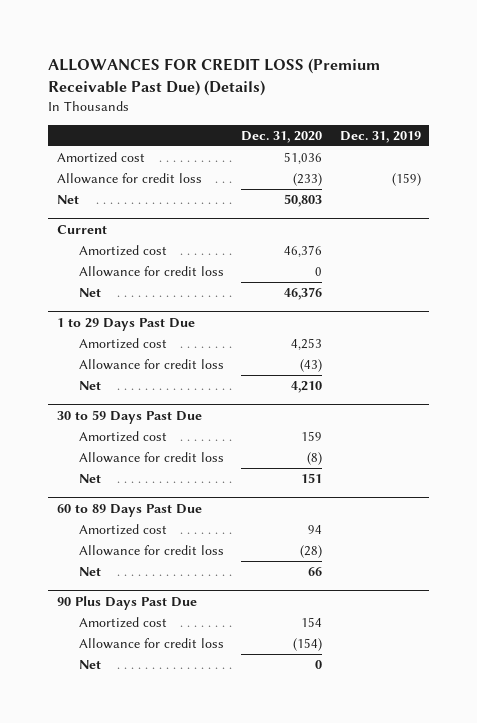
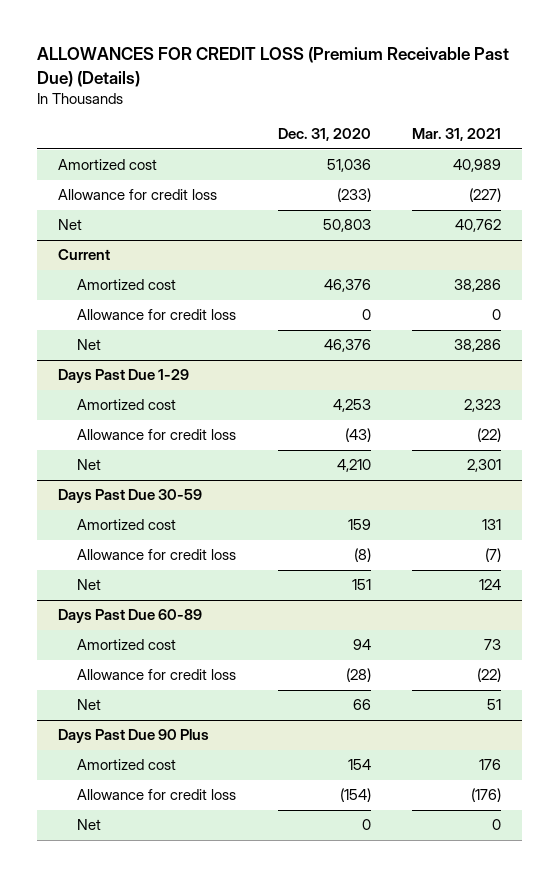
[339,130,421,143] Dec. 31, 2019 -> none
none -> [411,128,501,142] Mar. 31, 2021
[56,317,195,331] 1 to 29 Days Past Due -> [57,369,189,384] Days Past Due 1-29
[56,409,202,424] 30 to 59 Days Past Due -> [57,489,202,504] Days Past Due 30-59
[56,503,202,517] 60 to 89 Days Past Due -> [57,609,202,624] Days Past Due 60-89
[56,595,197,610] 90 Plus Days Past Due -> [57,729,209,744] Days Past Due 90 Plus

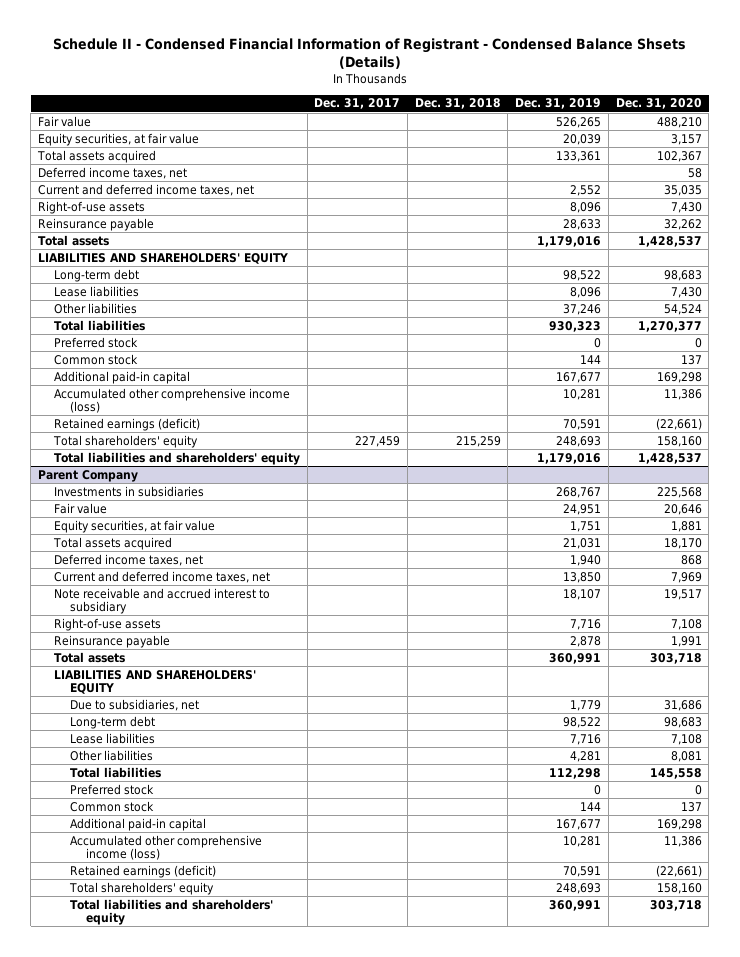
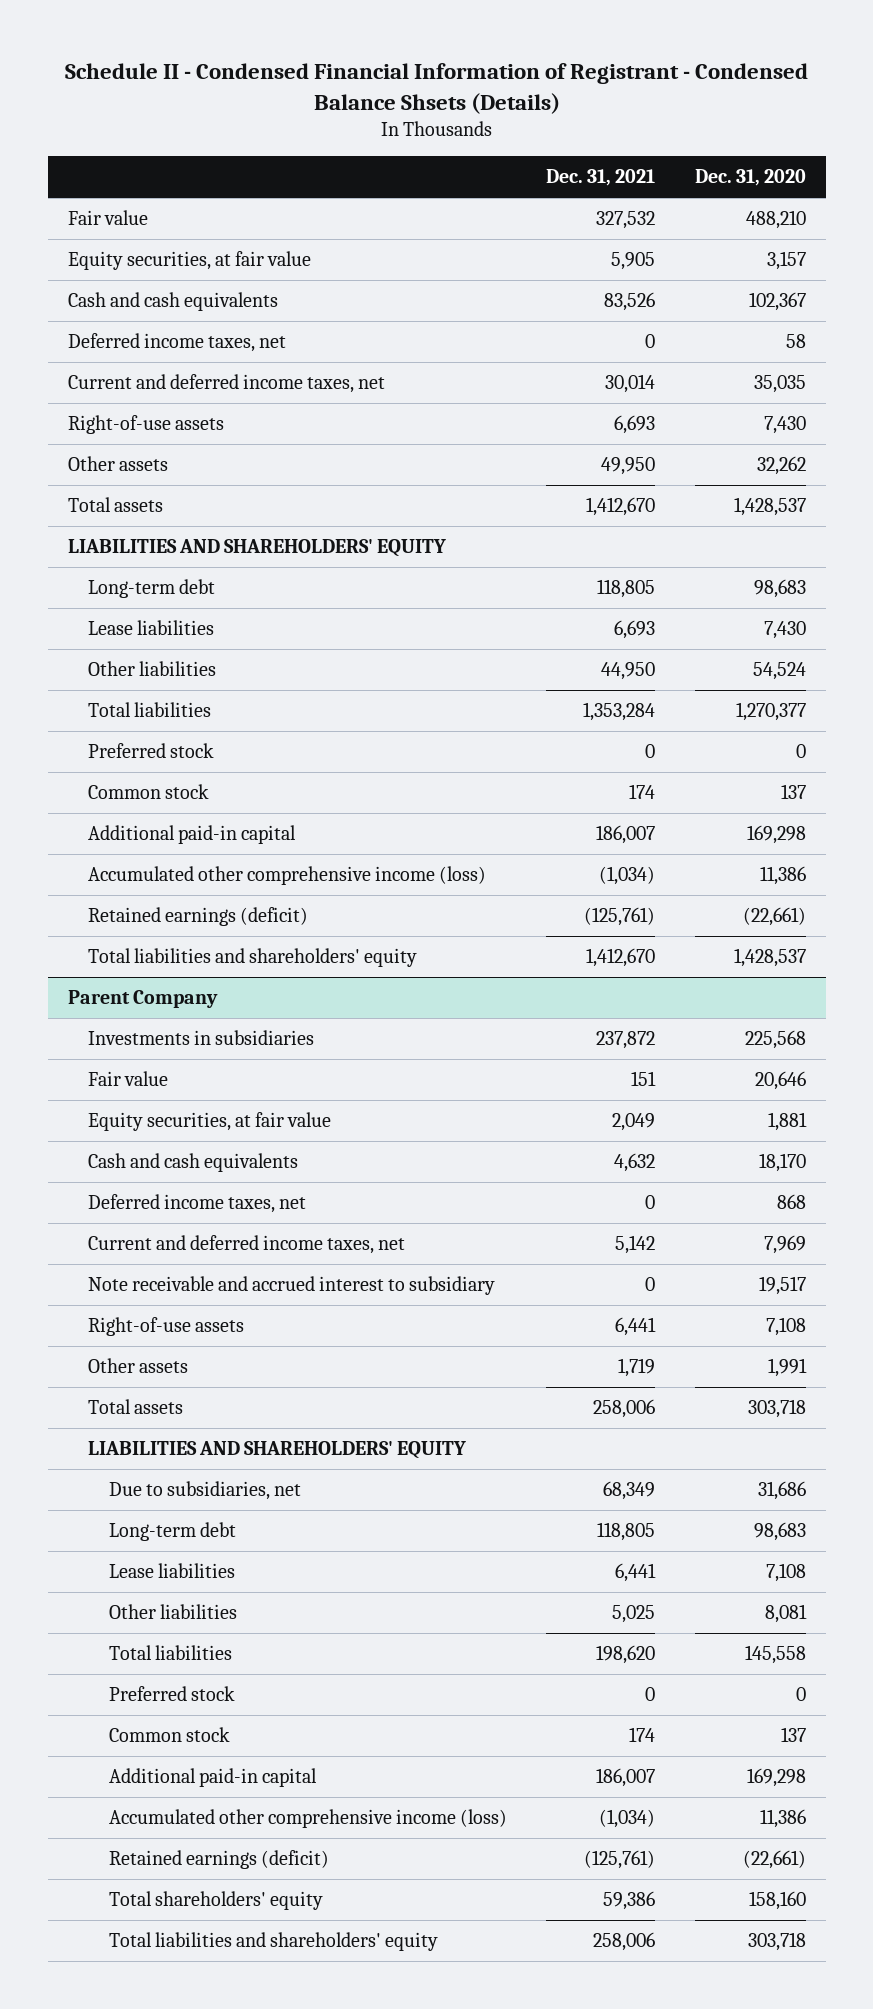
[314,98,401,110] Dec. 31, 2017 -> none
[414,98,501,110] Dec. 31, 2018 -> none
[515,98,602,110] Dec. 31, 2019 -> none
none -> [546,169,656,187] Dec. 31, 2021
[37,149,157,163] Total assets acquired -> [67,292,278,312] Cash and cash equivalents
[38,217,155,231] Reinsurance payable -> [67,456,168,472] Other assets
[52,434,198,448] Total shareholders' equity -> none
[52,536,172,550] Total assets acquired -> [88,1153,299,1173] Cash and cash equivalents
[53,634,170,648] Reinsurance payable -> [88,1358,189,1374] Other assets

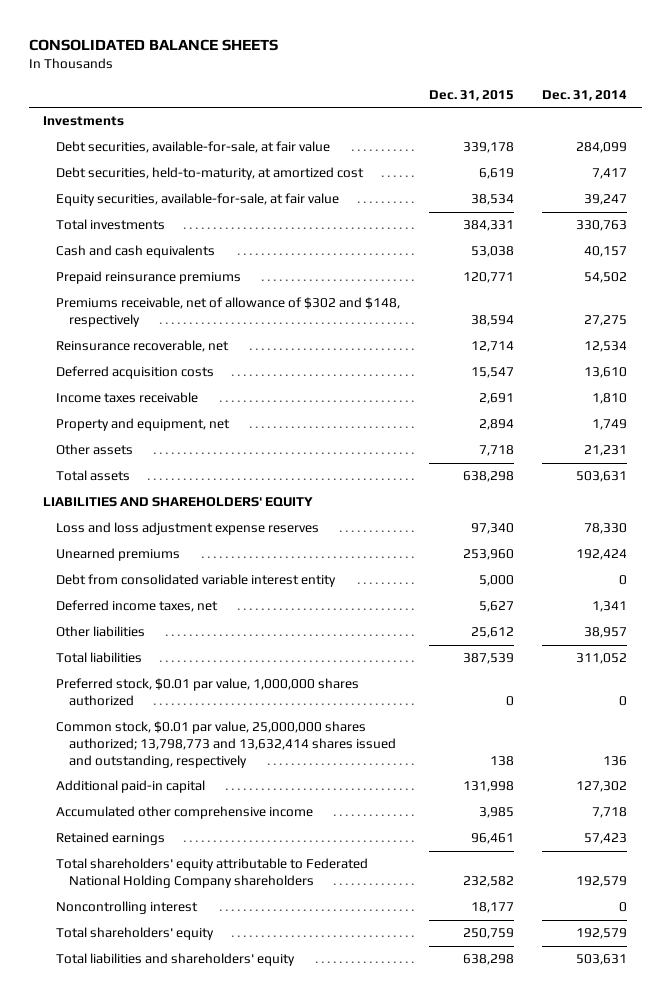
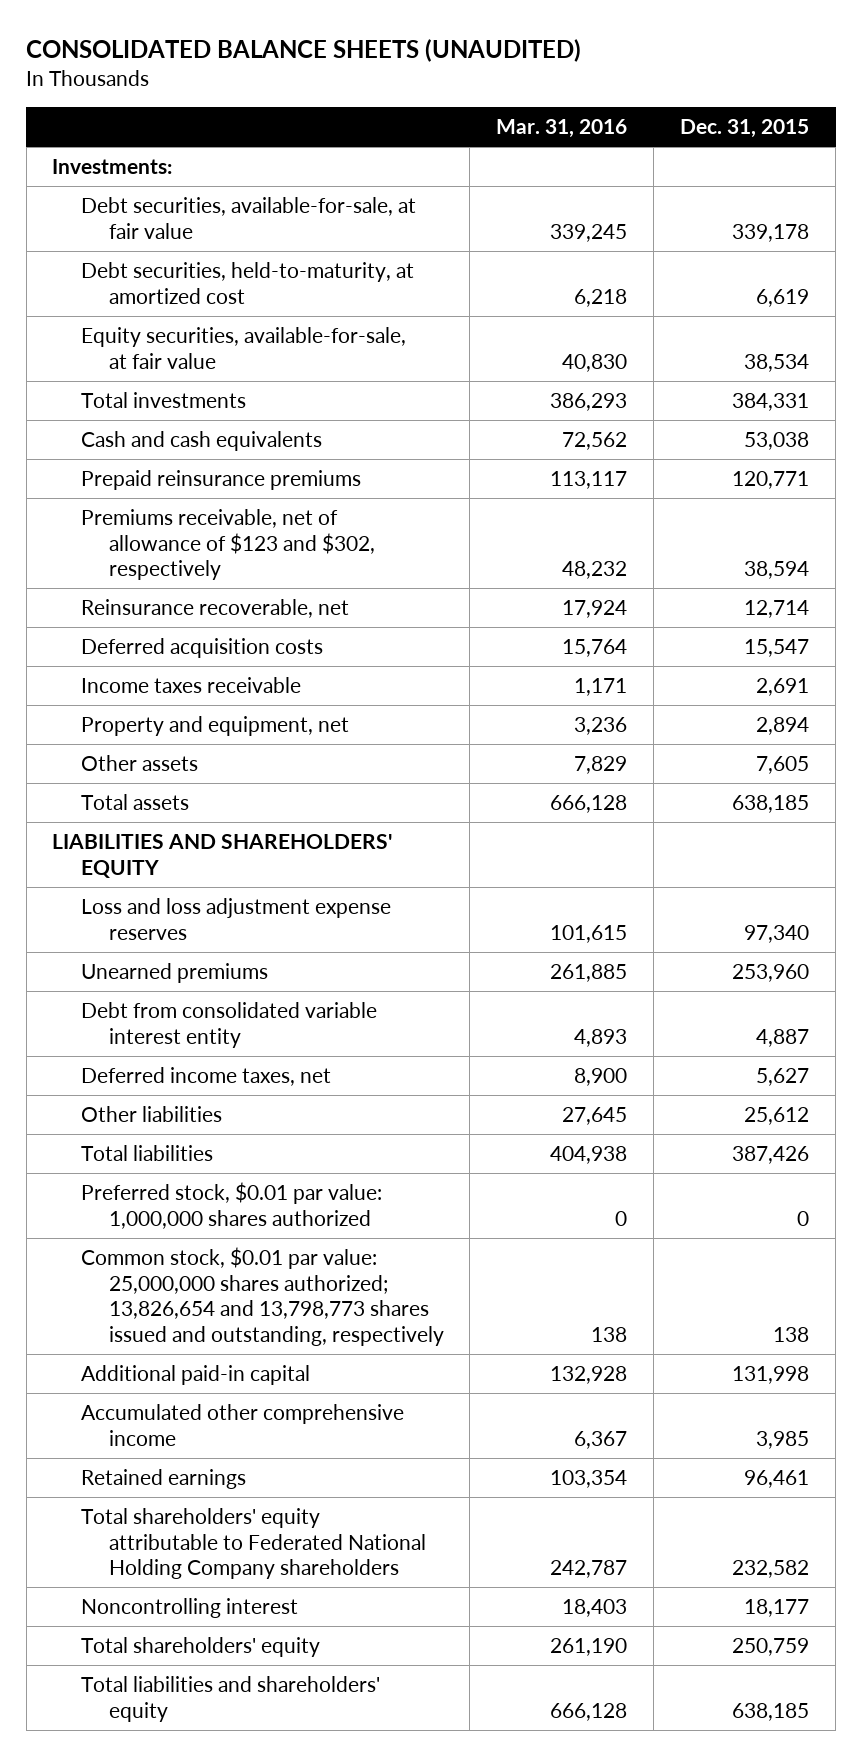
[28,38,278,51] CONSOLIDATED BALANCE SHEETS -> [26,39,582,63] CONSOLIDATED BALANCE SHEETS (UNAUDITED)
[542,89,628,101] Dec. 31, 2014 -> none
none -> [496,119,628,139] Mar. 31, 2016
[42,116,124,127] Investments -> [52,159,173,175] Investments:
[56,297,401,327] Premiums receivable, net of allowance of $302 and $148, respectively -> [80,509,375,581] Premiums receivable, net of allowance of $123 and $302, respectively
[478,445,514,457] 7,718 -> [756,756,810,775] 7,605
[462,471,514,483] 638,298 -> [732,795,810,814] 638,185
[478,575,514,587] 5,000 -> [756,1028,810,1047] 4,887
[462,653,514,665] 387,539 -> [732,1146,810,1165] 387,426
[56,678,360,706] Preferred stock, $0.01 par value, 1,000,000 shares authorized -> [80,1182,382,1229] Preferred stock, $0.01 par value: 1,000,000 shares authorized
[56,721,397,768] Common stock, $0.01 par value, 25,000,000 shares authorized; 13,798,773 and 13,632,414 shares issued and outstanding, respectively -> [80,1247,444,1346] Common stock, $0.01 par value: 25,000,000 shares authorized; 13,826,654 and 13,798,773 shares issued and outstanding, respectively
[462,954,514,966] 638,298 -> [732,1702,810,1721] 638,185

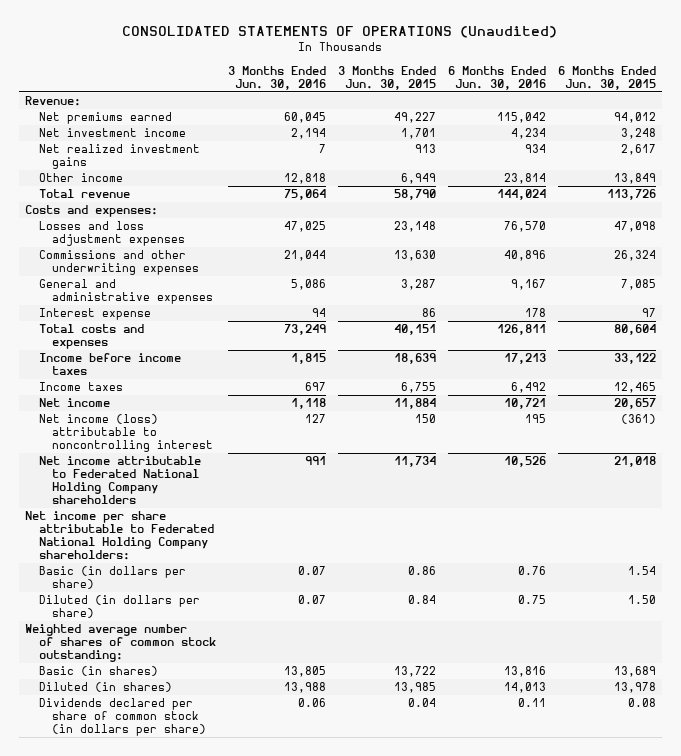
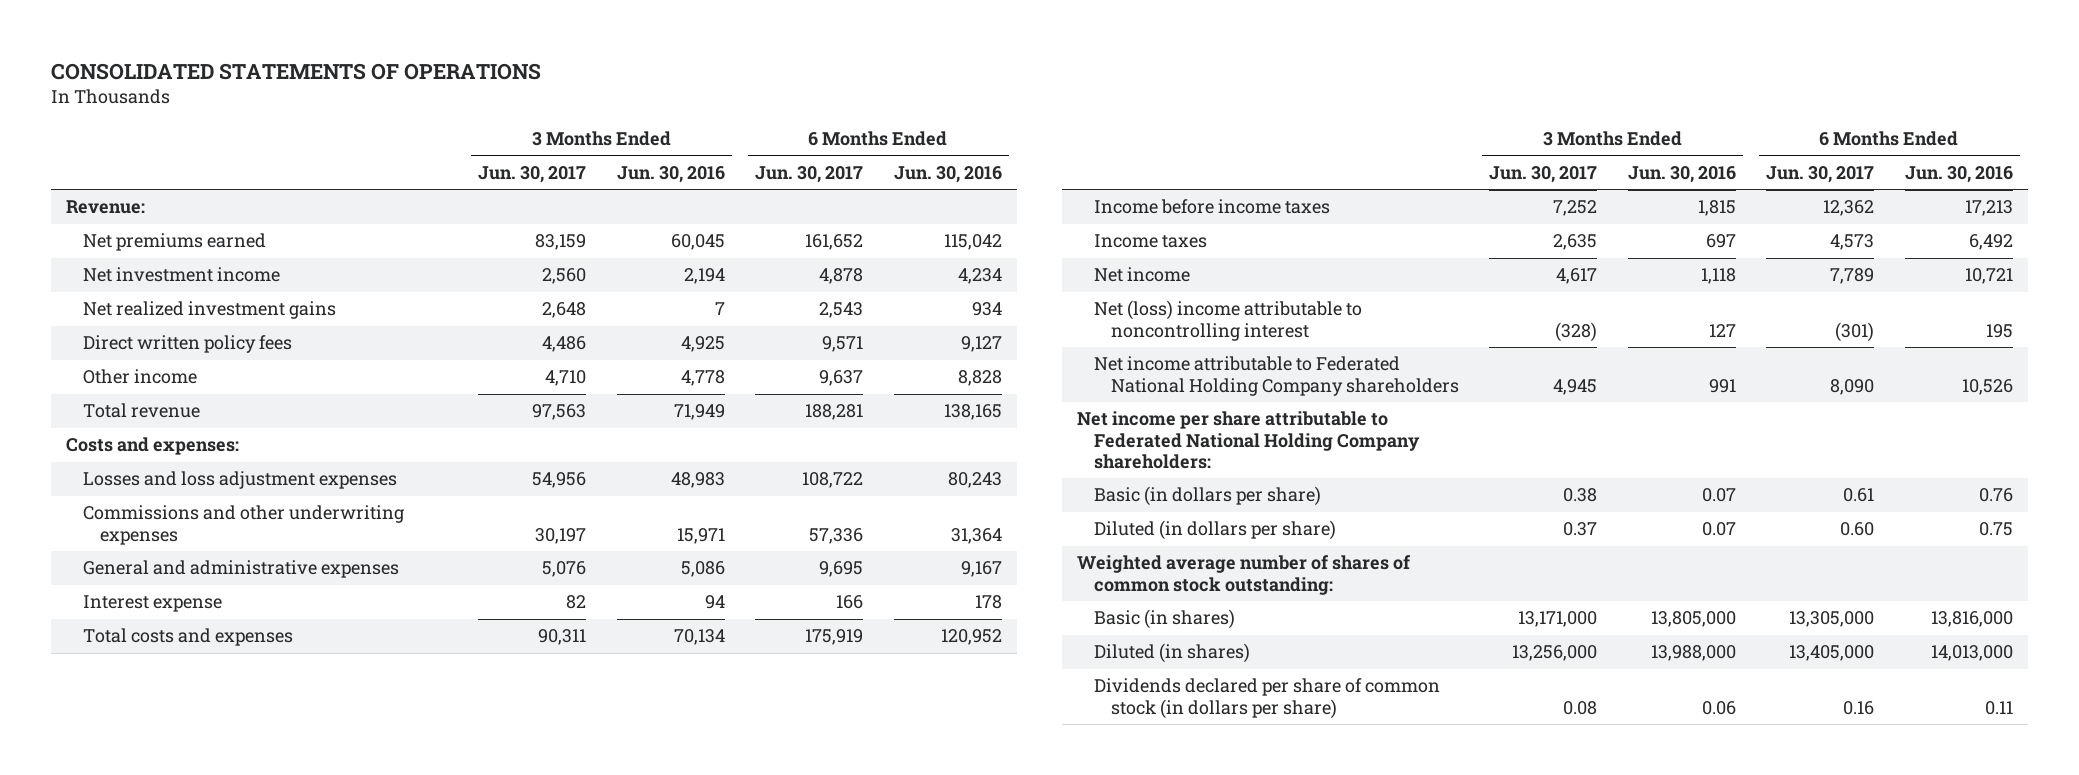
[122,26,558,39] CONSOLIDATED STATEMENTS OF OPERATIONS (Unaudited) -> [50,63,541,81] CONSOLIDATED STATEMENTS OF OPERATIONS
[337,65,436,90] 3 Months Ended Jun. 30, 2015 -> none
[557,65,656,90] 6 Months Ended Jun. 30, 2015 -> none
none -> [478,165,587,183] Jun. 30, 2017
none -> [755,165,864,183] Jun. 30, 2017
none -> [83,335,293,354] Direct written policy fees
[283,173,326,185] 12,818 -> [680,370,725,387] 4,778
[503,173,546,185] 23,814 -> [957,370,1002,387] 8,828
[283,189,326,201] 75,064 -> [673,404,725,421] 71,949
[496,189,546,201] 144,024 -> [943,404,1002,421] 138,165
[283,221,326,233] 47,025 -> [670,472,725,489] 48,983
[503,221,546,233] 76,570 -> [947,472,1002,489] 80,243
[283,250,326,262] 21,044 -> [676,527,725,544] 15,971
[503,250,546,262] 40,896 -> [950,527,1002,544] 31,364
[283,324,326,336] 73,249 -> [673,629,725,646] 70,134
[496,324,546,336] 126,811 -> [940,629,1002,646] 120,952
[38,414,214,453] Net income (loss) attributable to noncontrolling interest -> [1094,300,1363,341] Net (loss) income attributable to noncontrolling interest
[283,666,326,678] 13,805 -> [1650,611,1736,628] 13,805,000
[503,666,546,678] 13,816 -> [1930,611,2013,628] 13,816,000
[283,682,326,694] 13,988 -> [1650,645,1736,662] 13,988,000
[503,682,546,694] 14,013 -> [1930,645,2013,662] 14,013,000

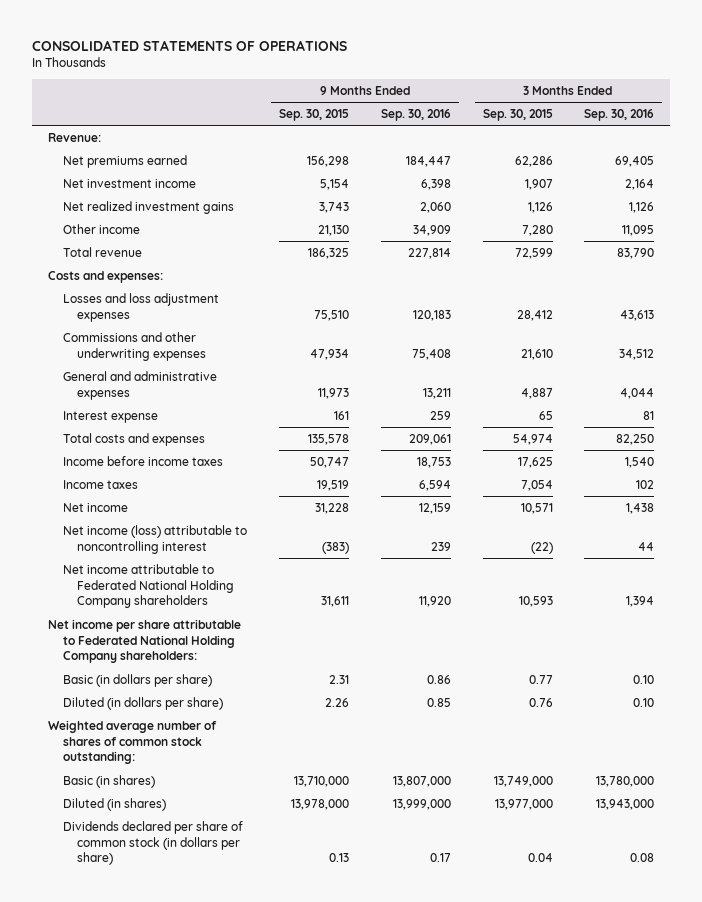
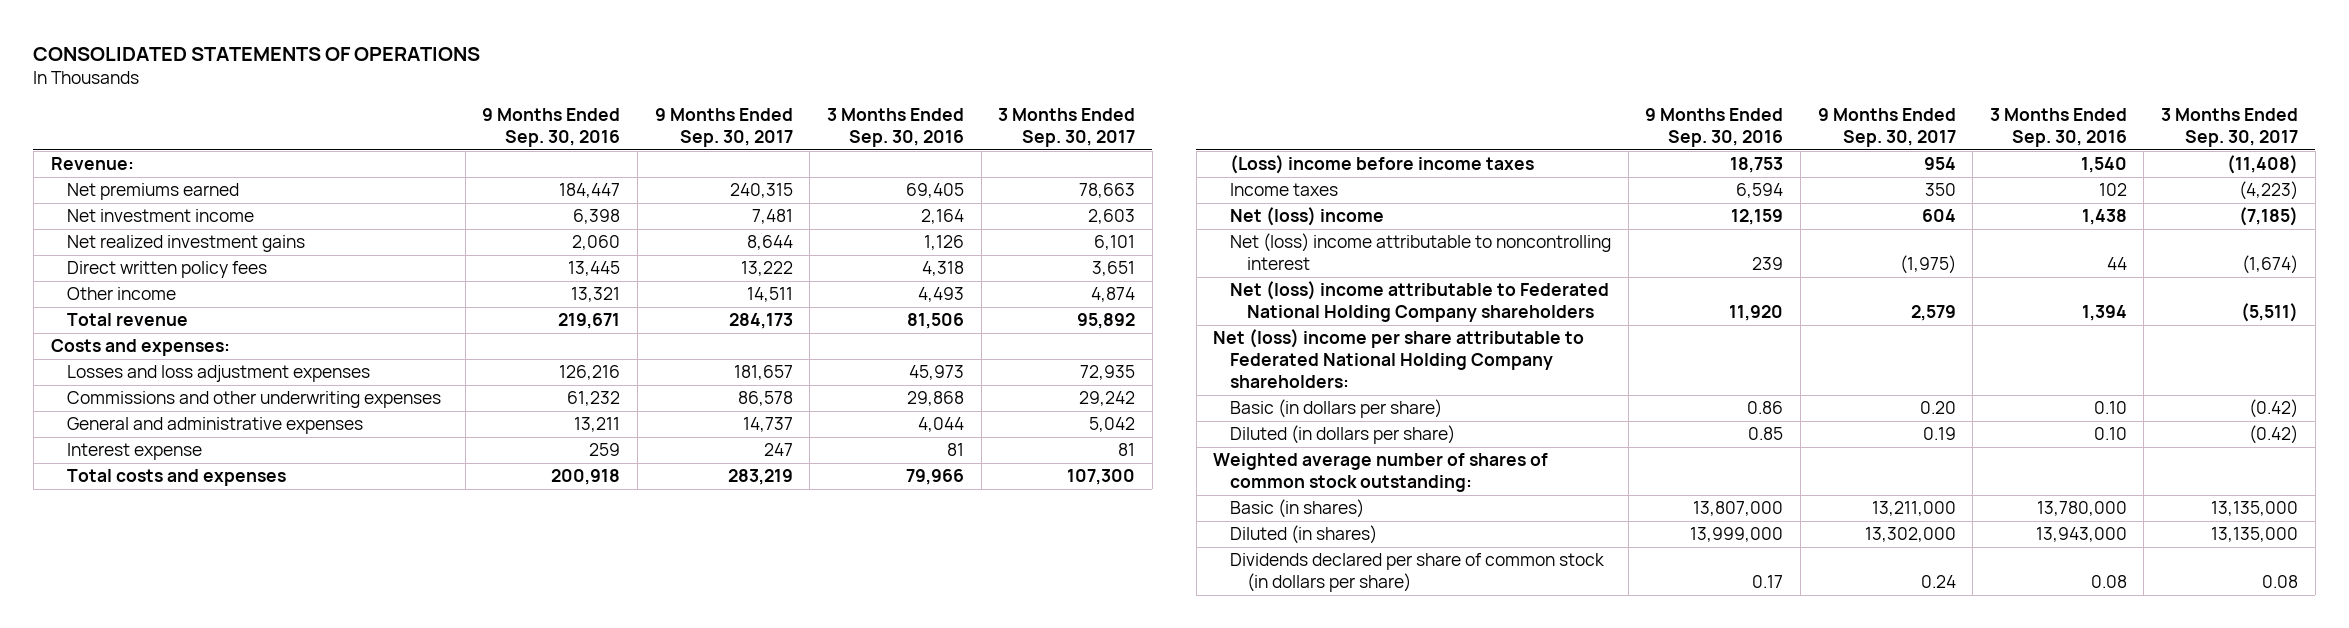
[278,109,349,122] Sep. 30, 2015 -> none
[482,109,553,122] Sep. 30, 2015 -> none
none -> [654,108,793,148] 9 Months Ended Sep. 30, 2017
none -> [998,108,1136,148] 3 Months Ended Sep. 30, 2017
none -> [67,261,268,279] Direct written policy fees
[412,224,451,236] 34,909 -> [571,287,621,303] 13,321
[622,224,655,236] 11,095 -> [918,287,965,303] 4,493
[407,247,451,259] 227,814 -> [558,313,621,330] 219,671
[617,247,655,259] 83,790 -> [907,313,965,330] 81,506
[412,309,451,321] 120,183 -> [559,365,621,381] 126,216
[620,309,655,321] 43,613 -> [909,365,965,381] 45,973
[411,348,451,360] 75,408 -> [567,391,621,407] 61,232
[619,348,655,360] 34,512 -> [907,391,965,407] 29,868
[408,433,451,445] 209,061 -> [551,469,621,486] 200,918
[616,433,655,445] 82,250 -> [906,469,965,486] 79,966
[62,455,223,466] Income before income taxes -> [1229,155,1534,175] (Loss) income before income taxes
[62,502,128,512] Net income -> [1229,207,1384,227] Net (loss) income
[62,524,247,554] Net income (loss) attributable to noncontrolling interest -> [1229,233,1611,271] Net (loss) income attributable to noncontrolling interest
[62,563,235,609] Net income attributable to Federated National Holding Company shareholders -> [1229,281,1609,323] Net (loss) income attributable to Federated National Holding Company shareholders
[47,618,241,664] Net income per share attributable to Federated National Holding Company shareholders: -> [1213,329,1585,389] Net (loss) income per share attributable to Federated National Holding Company shareholders:

